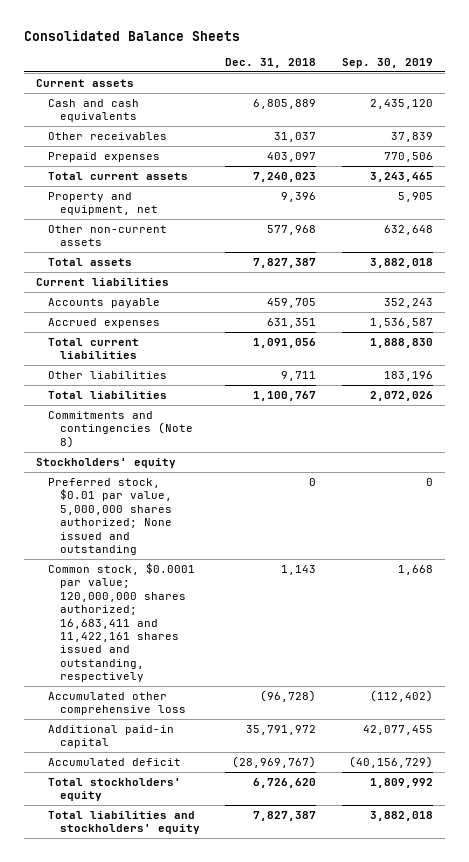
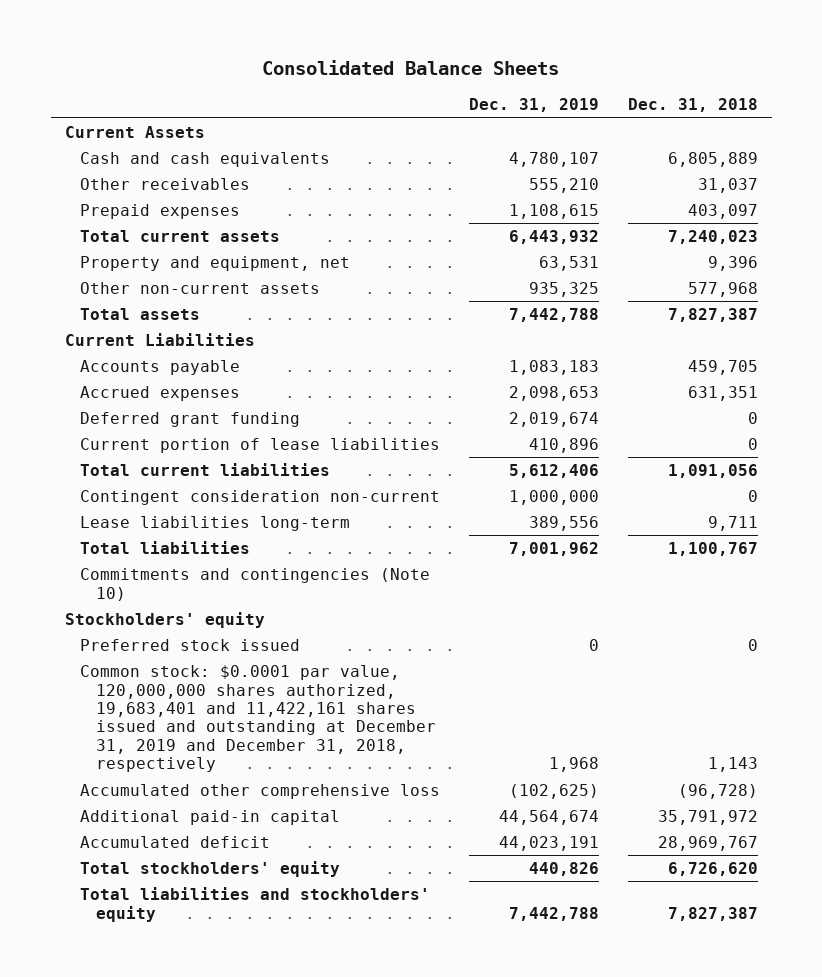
[341,57,433,68] Sep. 30, 2019 -> none
none -> [468,98,599,113] Dec. 31, 2019
[36,78,135,87] Current assets -> [64,126,205,139] Current Assets
[36,277,170,286] Current liabilities -> [64,333,255,347] Current Liabilities
none -> [80,412,301,428] Deferred grant funding
none -> [80,438,441,454] Current portion of lease liabilities
none -> [80,490,441,506] Contingent consideration non-current
[48,370,168,379] Other liabilities -> [80,516,351,532] Lease liabilities long-term
[48,410,193,448] Commitments and contingencies (Note 8) -> [80,568,431,601] Commitments and contingencies (Note 10)
[48,477,172,556] Preferred stock, $0.01 par value, 5,000,000 shares authorized; None issued and outstanding -> [80,639,301,652] Preferred stock issued
[48,562,196,683] Common stock, $0.0001 par value; 120,000,000 shares authorized; 16,683,411 and 11,422,161 shares issued and outstanding, respectively -> [80,665,437,773] Common stock: $0.0001 par value, 120,000,000 shares authorized, 19,683,401 and 11,422,161 shares issued and outstanding at December 31, 2019 and December 31, 2018, respectively
[232,755,317,768] (28,969,767) -> [657,836,758,852] 28,969,767

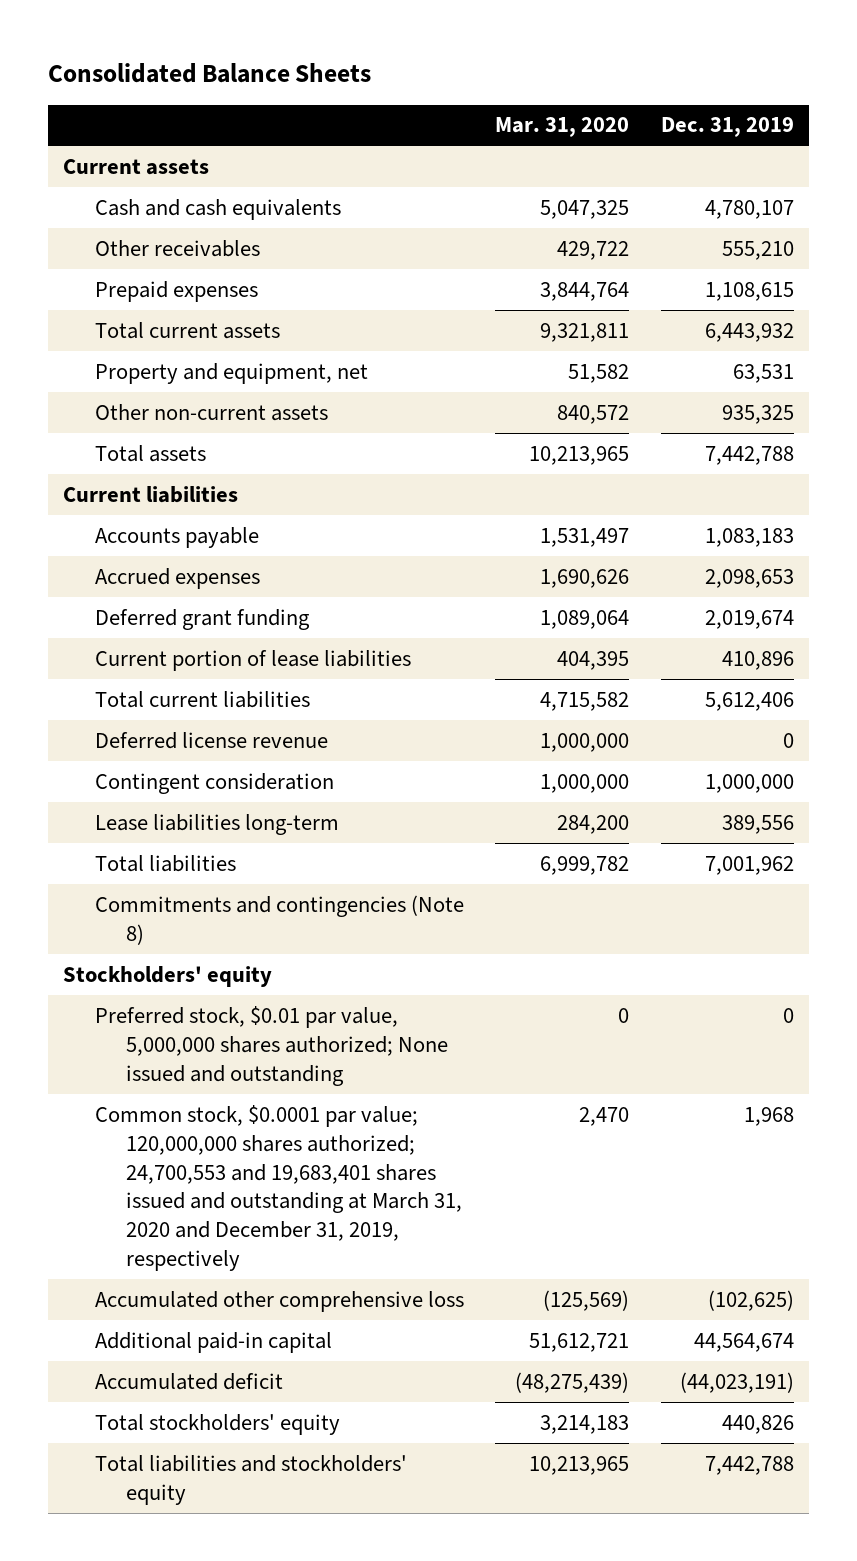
[627,98,758,113] Dec. 31, 2018 -> none
none -> [495,117,630,138] Mar. 31, 2020
[64,126,205,139] Current Assets -> [63,158,210,175] Current assets
[64,333,255,347] Current Liabilities -> [63,485,239,503] Current liabilities
none -> [94,731,328,749] Deferred license revenue
[80,490,441,506] Contingent consideration non-current -> [94,772,334,794] Contingent consideration
[80,568,431,601] Commitments and contingencies (Note 10) -> [94,894,464,945] Commitments and contingencies (Note 8)
[80,639,301,652] Preferred stock issued -> [94,1005,449,1086] Preferred stock, $0.01 par value, 5,000,000 shares authorized; None issued and outstanding
[80,665,437,773] Common stock: $0.0001 par value, 120,000,000 shares authorized, 19,683,401 and 11,422,161 shares issued and outstanding at December 31, 2019 and December 31, 2018, respectively -> [94,1104,463,1272] Common stock, $0.0001 par value; 120,000,000 shares authorized; 24,700,553 and 19,683,401 shares issued and outstanding at March 31, 2020 and December 31, 2019, respectively
[498,836,599,852] 44,023,191 -> [679,1371,794,1393] (44,023,191)

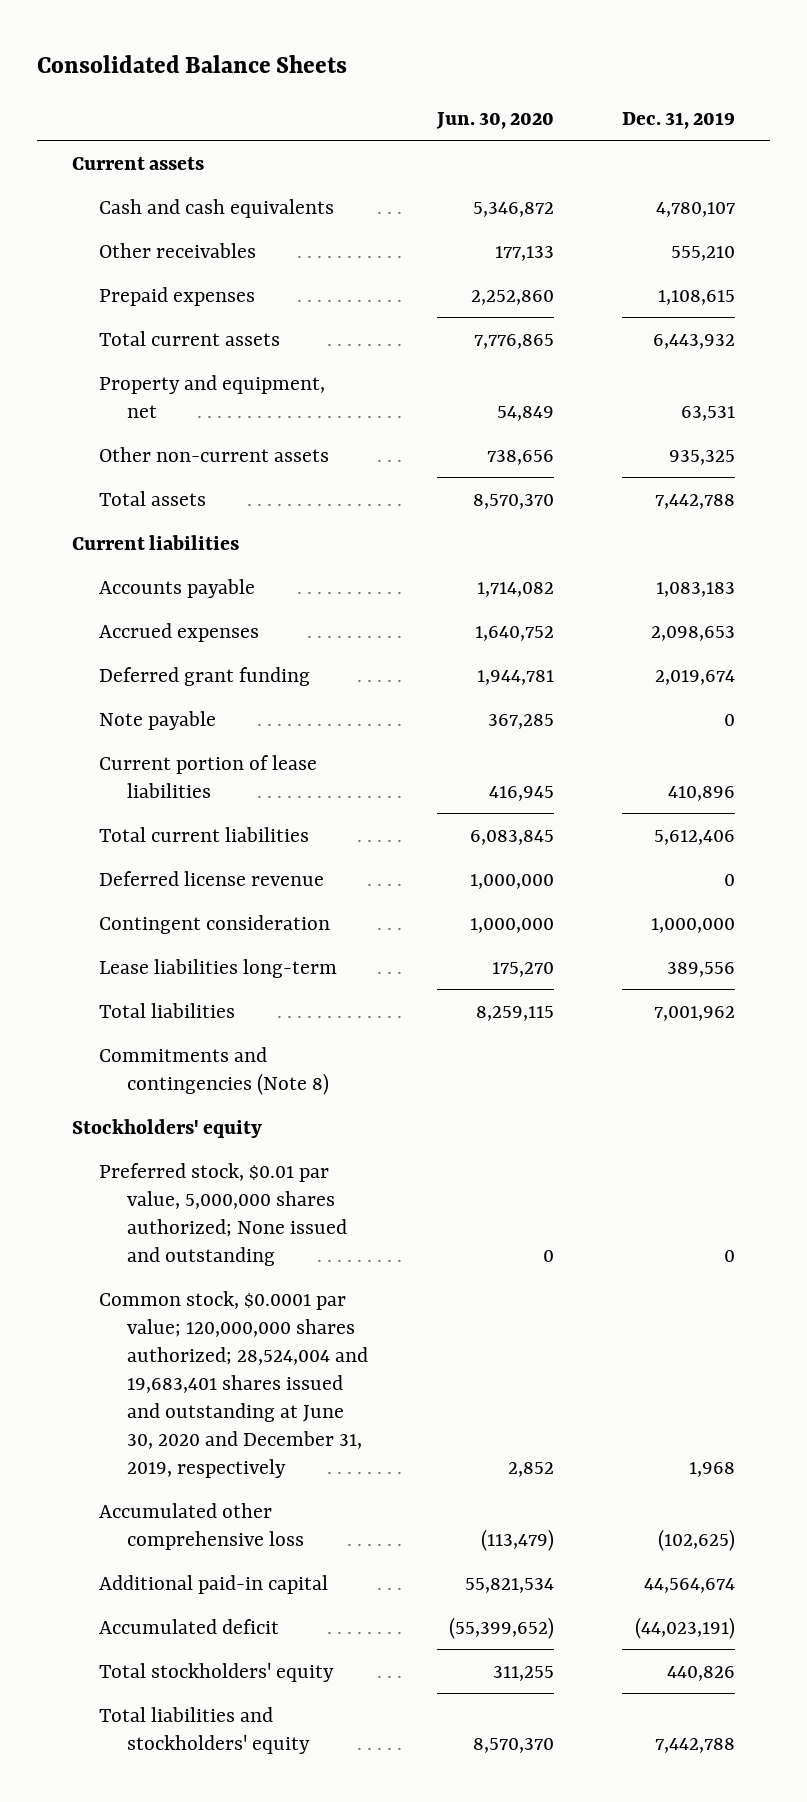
[495,117,630,138] Mar. 31, 2020 -> none
none -> [435,112,554,130] Jun. 30, 2020
none -> [99,710,217,730] Note payable
[94,1104,463,1272] Common stock, $0.0001 par value; 120,000,000 shares authorized; 24,700,553 and 19,683,401 shares issued and outstanding at March 31, 2020 and December 31, 2019, respectively -> [99,1290,368,1479] Common stock, $0.0001 par value; 120,000,000 shares authorized; 28,524,004 and 19,683,401 shares issued and outstanding at June 30, 2020 and December 31, 2019, respectively

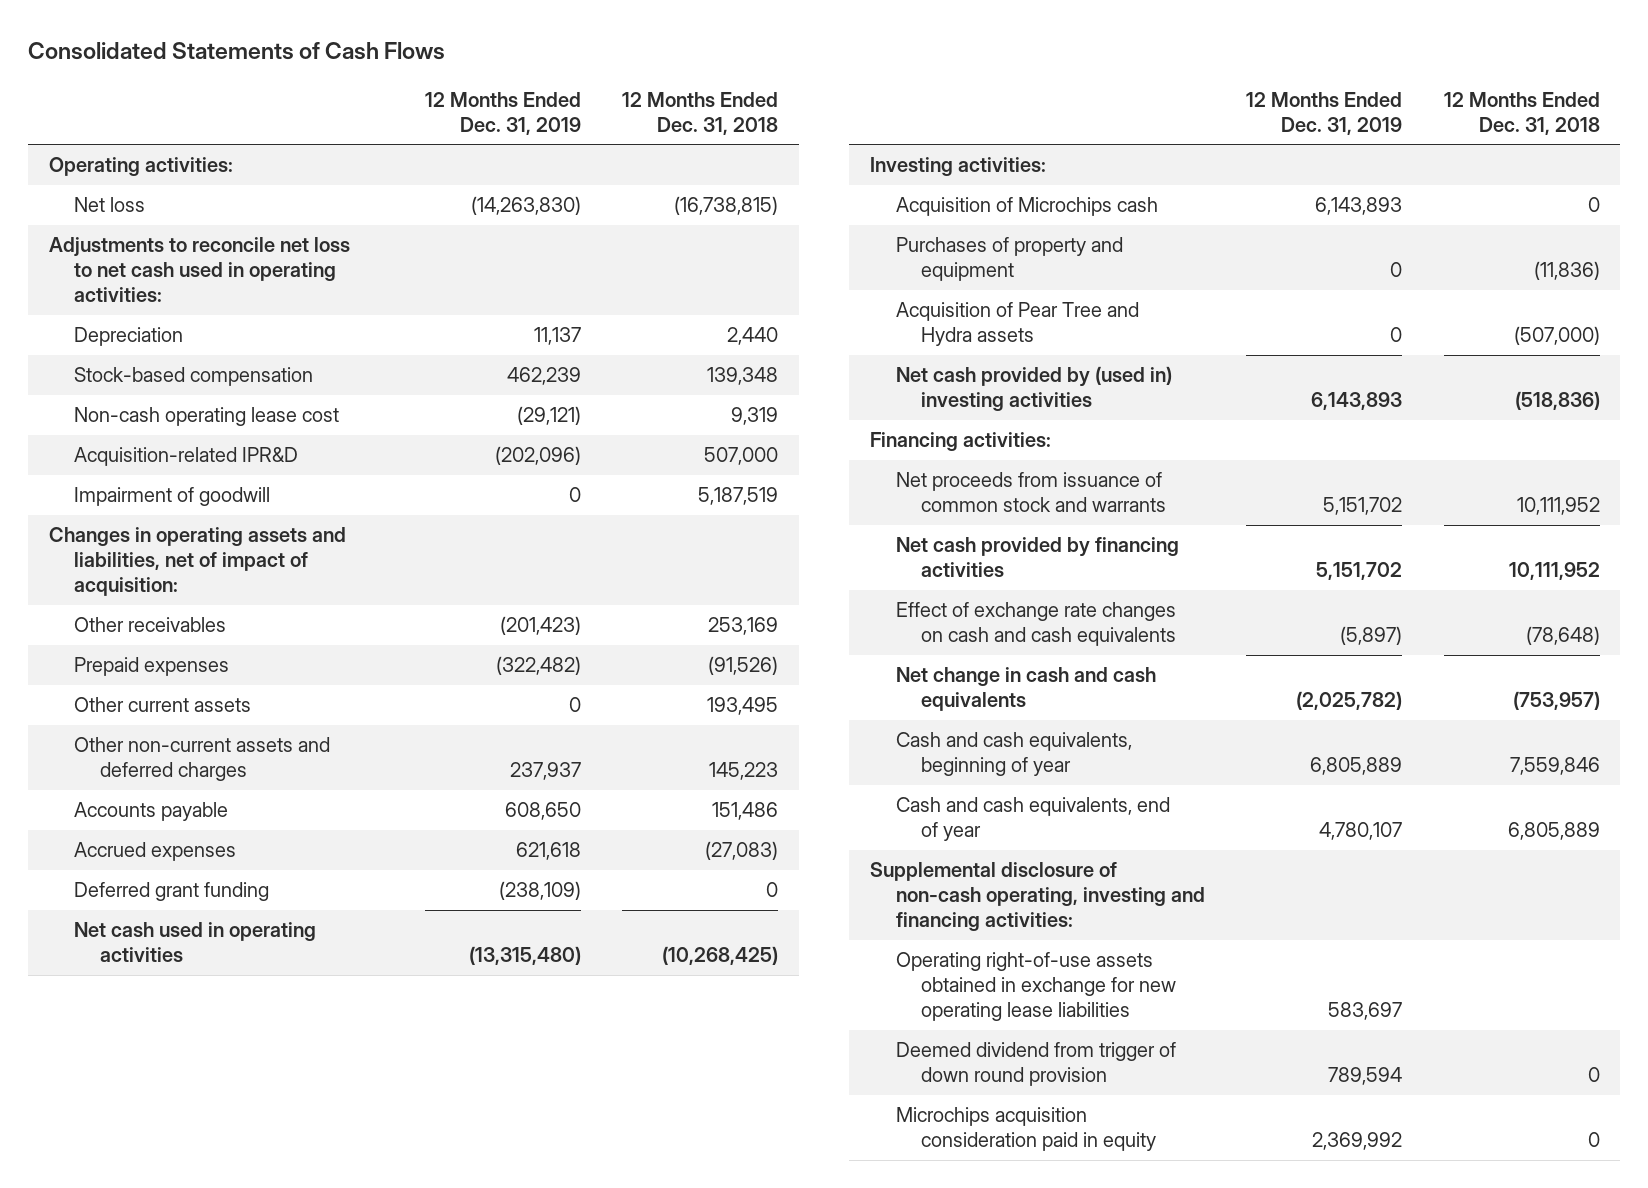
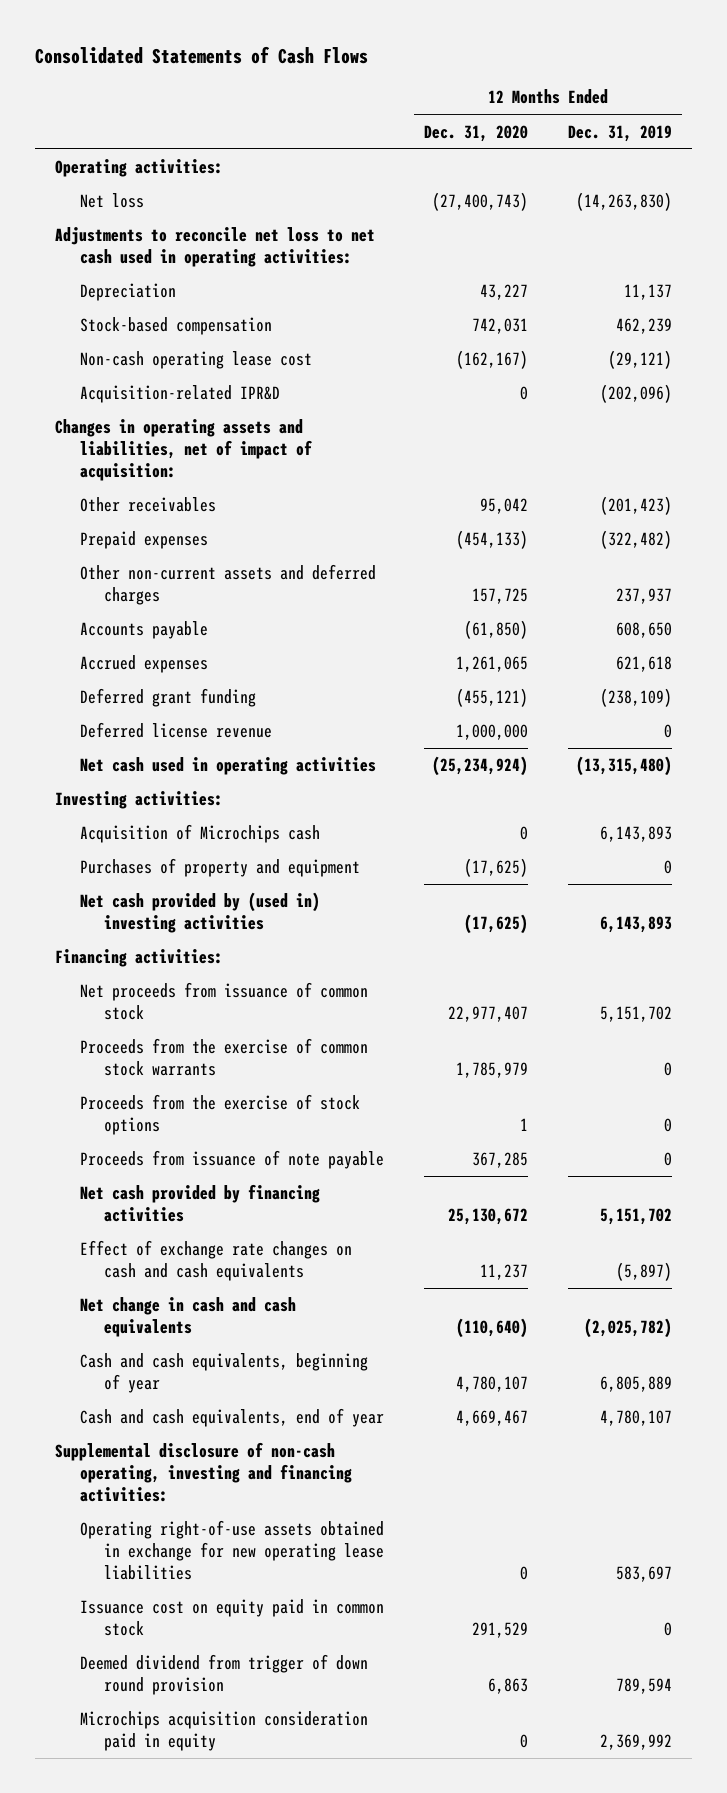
[622,91,779,135] 12 Months Ended Dec. 31, 2018 -> none
none -> [423,124,528,142] Dec. 31, 2020
[74,487,271,507] Impairment of goodwill -> none
[74,697,252,713] Other current assets -> none
none -> [79,722,272,739] Deferred license revenue
[895,302,1139,347] Acquisition of Pear Tree and Hydra assets -> none
none -> [79,982,368,1021] Net proceeds from issuance of common stock
[895,472,1167,513] Net proceeds from issuance of common stock and warrants -> [79,1038,368,1077] Proceeds from the exercise of common stock warrants
[1323,497,1403,516] 5,151,702 -> [663,1062,672,1077] 0
none -> [79,1094,360,1136] Proceeds from the exercise of stock options
none -> [79,1150,384,1170] Proceeds from issuance of note payable
none -> [79,1599,384,1637] Issuance cost on equity paid in common stock

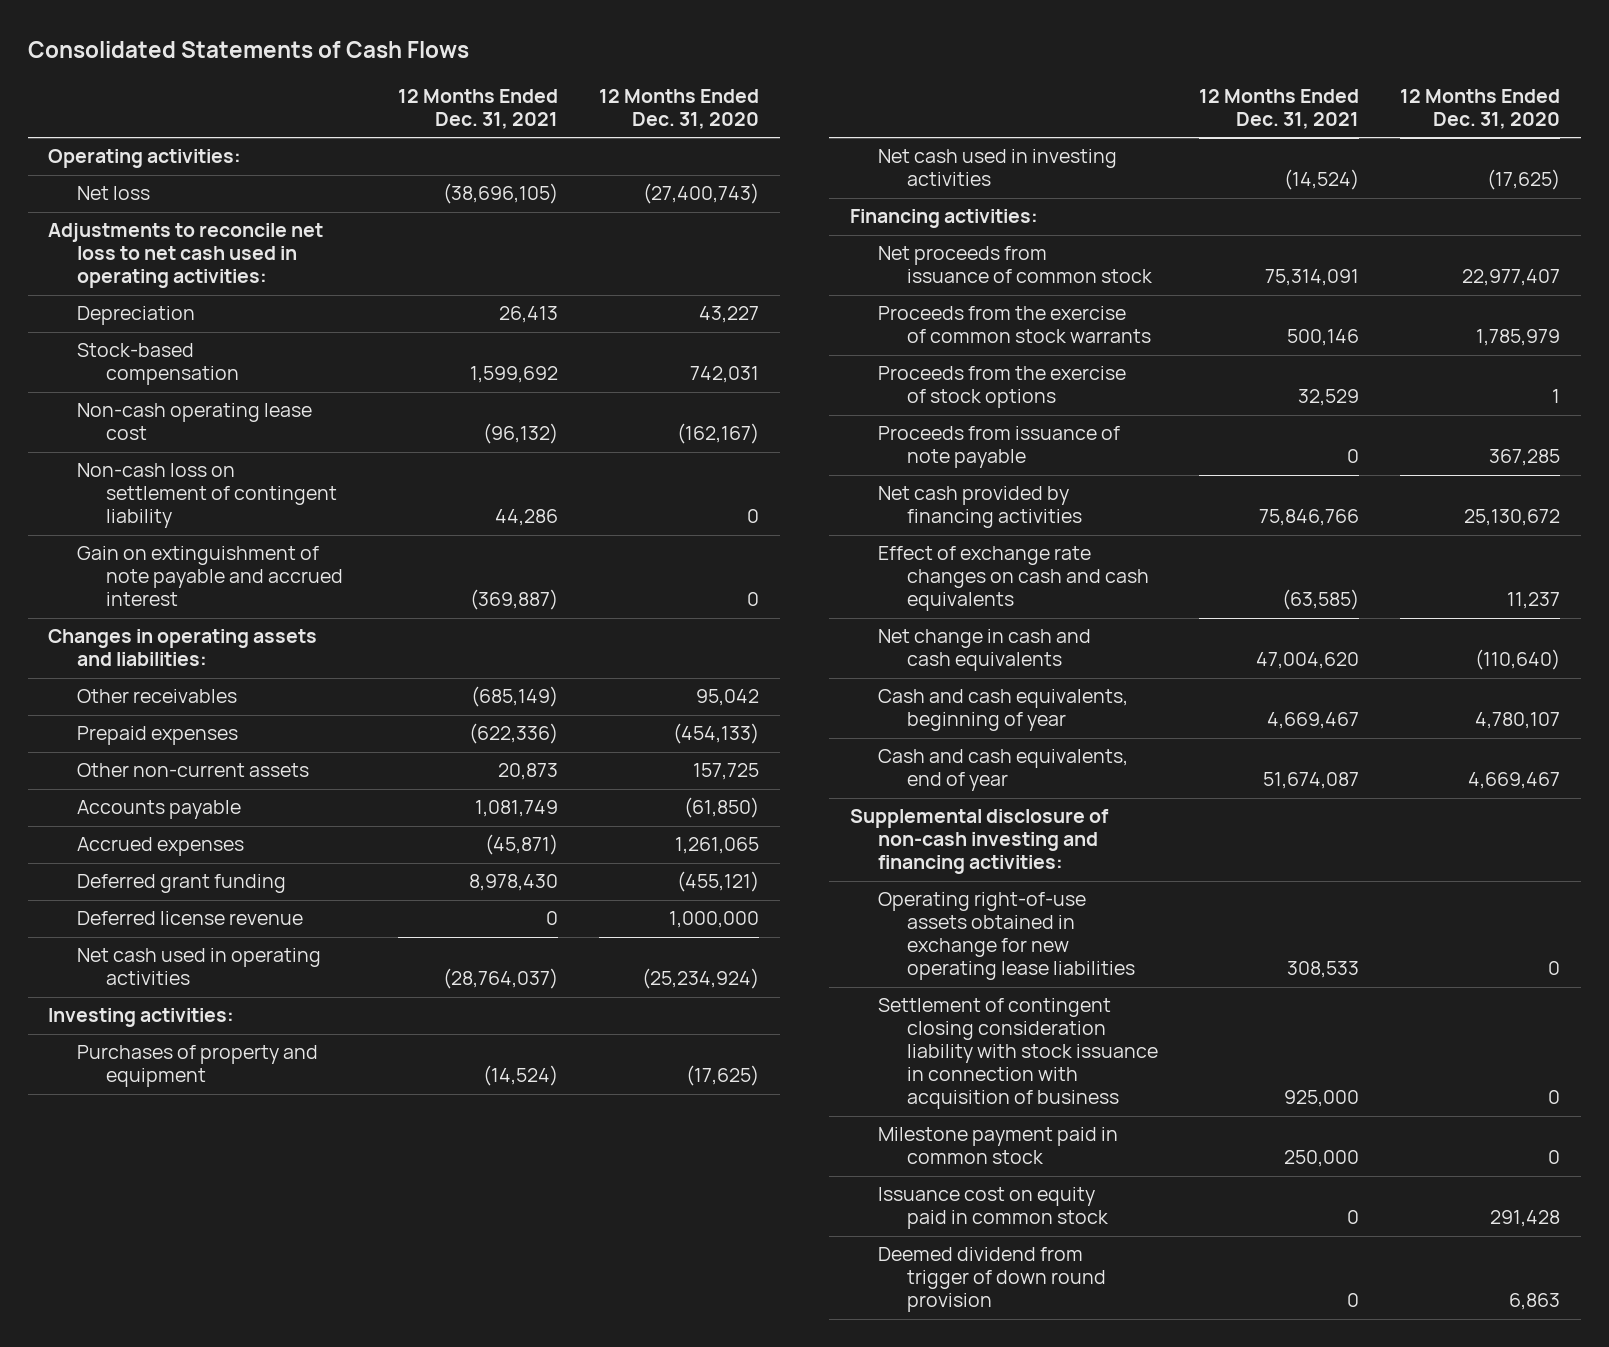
[567,124,672,142] Dec. 31, 2019 -> none
none -> [398,89,559,130] 12 Months Ended Dec. 31, 2021
[79,385,280,404] Acquisition-related IPR&D -> none
none -> [77,463,337,529] Non-cash loss on settlement of contingent liability
none -> [77,546,343,607] Gain on extinguishment of note payable and accrued interest
[55,419,312,481] Changes in operating assets and liabilities, net of impact of acquisition: -> [48,629,318,667] Changes in operating assets and liabilities:
[79,564,376,606] Other non-current assets and deferred charges -> [77,763,310,778] Other non-current assets
[79,824,320,844] Acquisition of Microchips cash -> none
[79,892,320,934] Net cash provided by (used in) investing activities -> [878,149,1118,187] Net cash used in investing activities
[55,1442,352,1502] Supplemental disclosure of non-cash operating, investing and financing activities: -> [849,809,1109,875] Supplemental disclosure of non-cash investing and financing activities:
none -> [878,998,1159,1110] Settlement of contingent closing consideration liability with stock issuance in connection with acquisition of business
none -> [878,1127,1119,1165] Milestone payment paid in common stock
[471,1622,528,1639] 291,529 -> [1490,1210,1561,1228] 291,428
[79,1711,368,1752] Microchips acquisition consideration paid in equity -> none

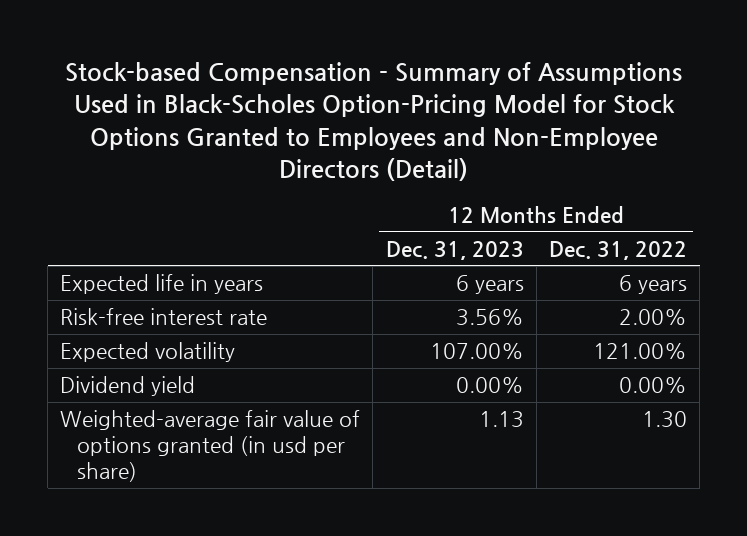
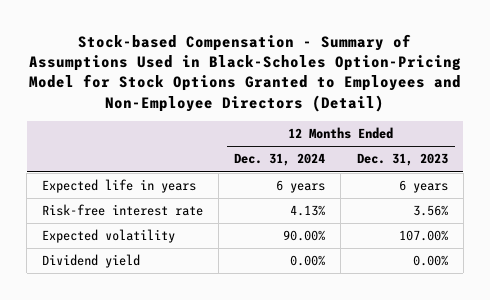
[549,240,688,260] Dec. 31, 2022 -> none
none -> [234,153,326,167] Dec. 31, 2024
[60,410,361,483] Weighted-average fair value of options granted (in usd per share) -> none

